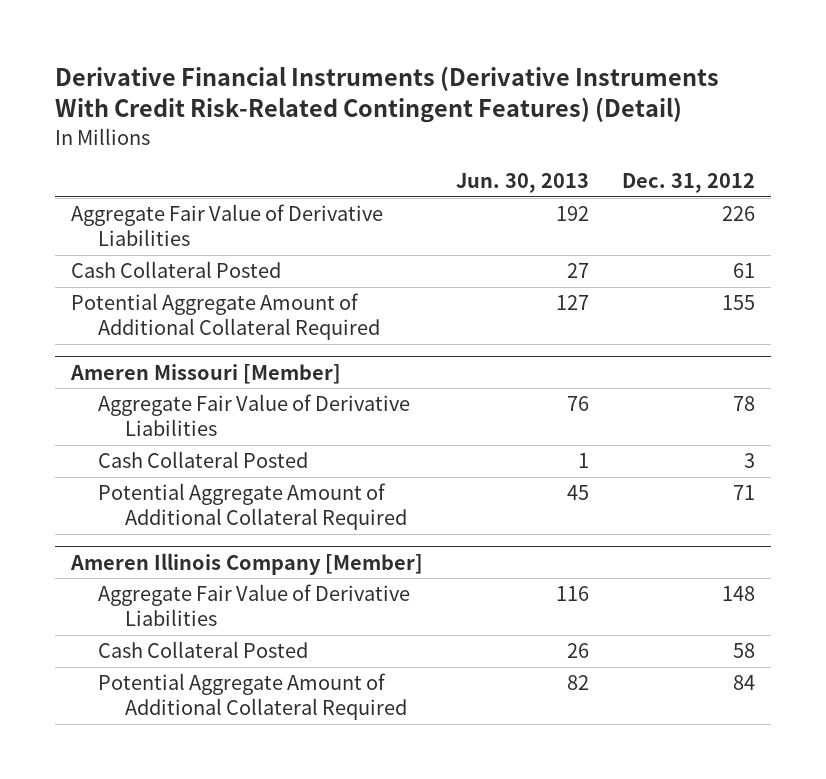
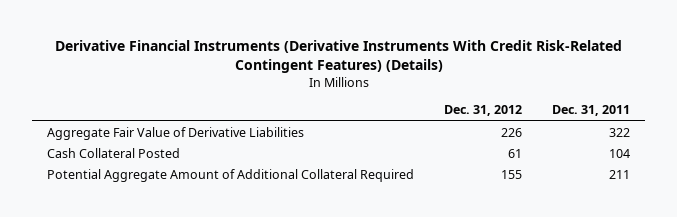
[54,65,719,124] Derivative Financial Instruments (Derivative Instruments With Credit Risk-Related Contingent Features) (Detail) -> [54,40,622,74] Derivative Financial Instruments (Derivative Instruments With Credit Risk-Related Contingent Features) (Details)
[455,173,589,194] Jun. 30, 2013 -> none
none -> [552,105,631,117] Dec. 31, 2011
[70,363,342,384] Ameren Missouri [Member] -> none
[98,394,411,437] Aggregate Fair Value of Derivative Liabilities -> none
[98,451,309,469] Cash Collateral Posted -> none
[98,483,408,531] Potential Aggregate Amount of Additional Collateral Required -> none
[70,552,424,575] Ameren Illinois Company [Member] -> none
[98,584,411,627] Aggregate Fair Value of Derivative Liabilities -> none
[98,641,309,659] Cash Collateral Posted -> none
[98,673,408,721] Potential Aggregate Amount of Additional Collateral Required -> none

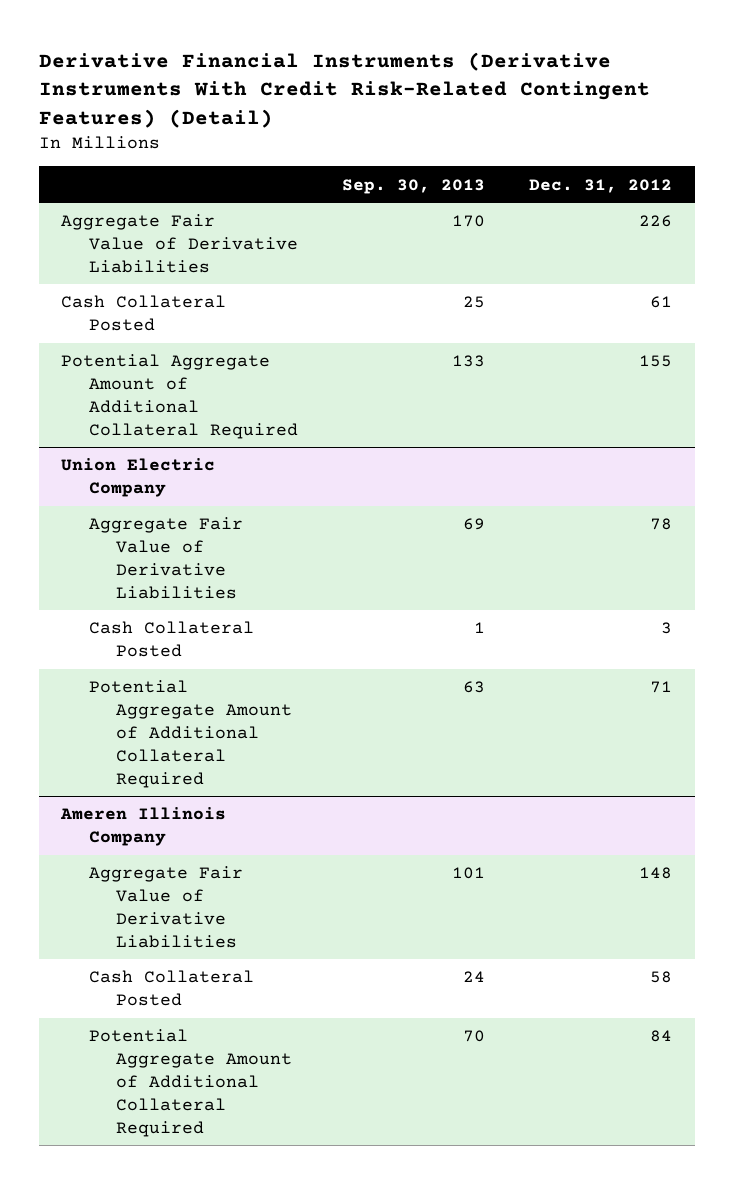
[54,40,622,74] Derivative Financial Instruments (Derivative Instruments With Credit Risk-Related Contingent Features) (Details) -> [38,51,650,128] Derivative Financial Instruments (Derivative Instruments With Credit Risk-Related Contingent Features) (Detail)
[552,105,631,117] Dec. 31, 2011 -> none
none -> [342,178,486,194] Sep. 30, 2013
none -> [60,458,215,498] Union Electric Company
none -> [88,517,243,599] Aggregate Fair Value of Derivative Liabilities
none -> [88,621,254,658] Cash Collateral Posted
none -> [88,680,293,788] Potential Aggregate Amount of Additional Collateral Required
none -> [59,807,226,847] Ameren Illinois Company
none -> [88,866,243,948] Aggregate Fair Value of Derivative Liabilities
none -> [88,970,254,1007] Cash Collateral Posted
none -> [88,1029,293,1137] Potential Aggregate Amount of Additional Collateral Required

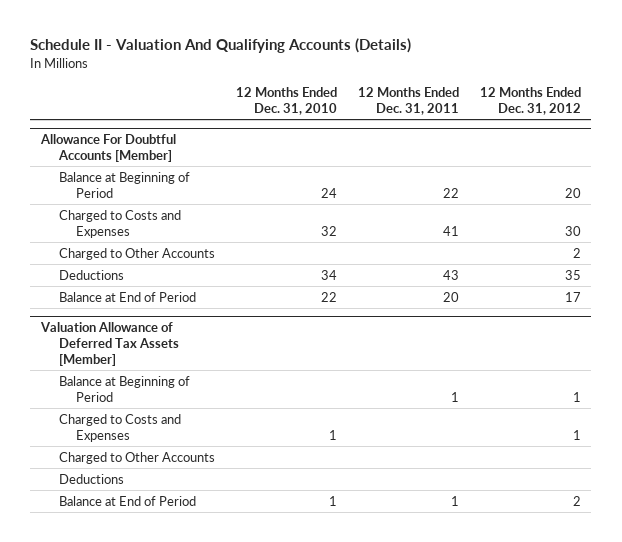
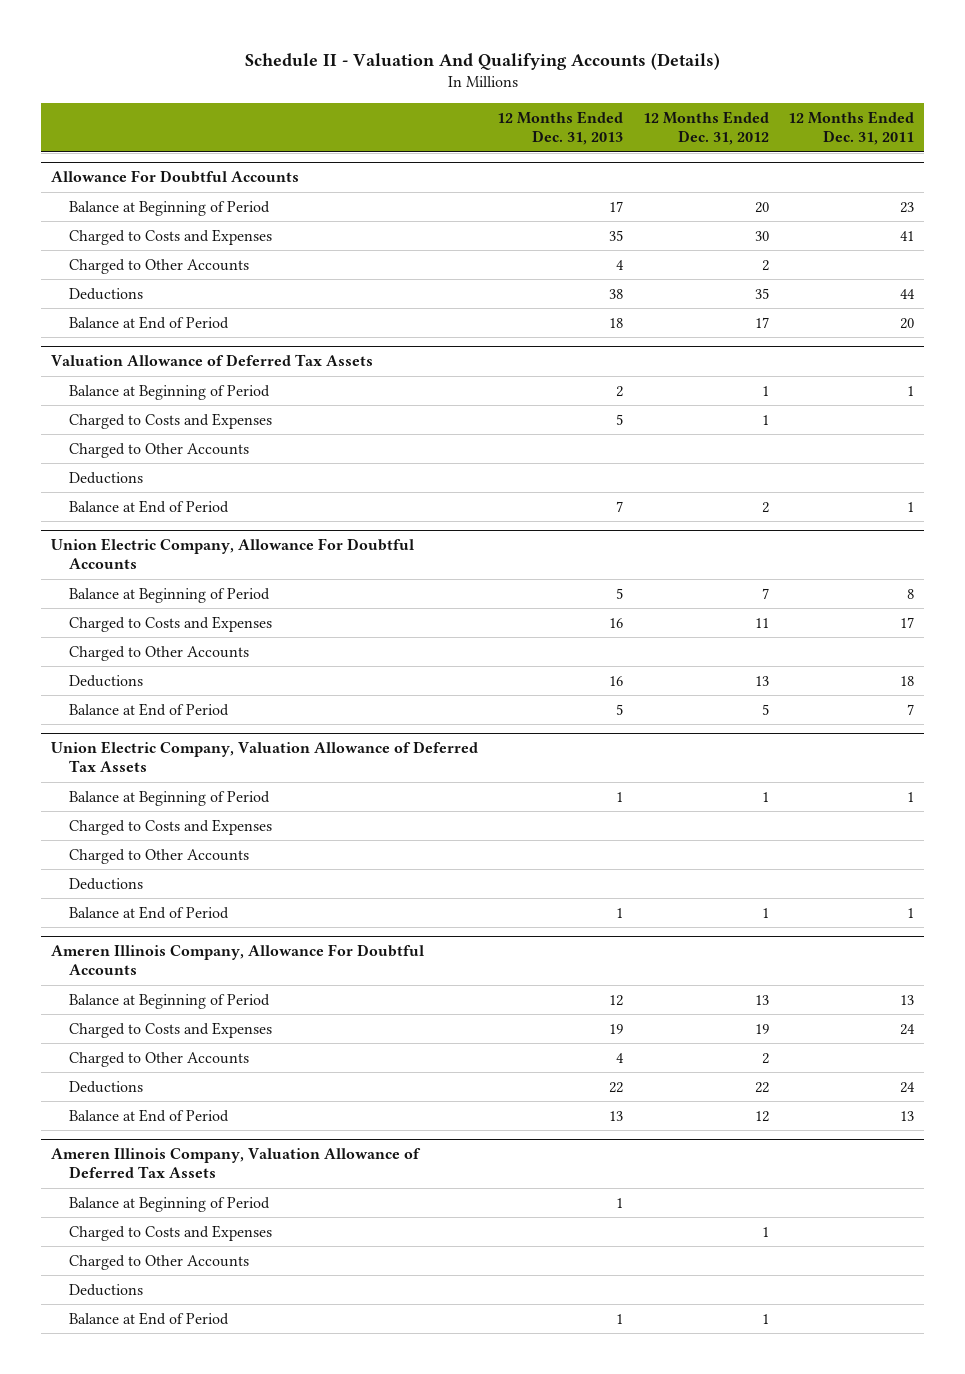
[235,86,337,115] 12 Months Ended Dec. 31, 2010 -> none
none -> [497,110,624,146] 12 Months Ended Dec. 31, 2013
[40,133,177,162] Allowance For Doubtful Accounts [Member] -> [50,170,299,184] Allowance For Doubtful Accounts
[442,187,459,198] 22 -> [900,201,915,213] 23
[442,269,459,280] 43 -> [900,288,916,299] 44
[40,321,179,366] Valuation Allowance of Deferred Tax Assets [Member] -> [50,354,373,367] Valuation Allowance of Deferred Tax Assets
none -> [50,538,414,570] Union Electric Company, Allowance For Doubtful Accounts
none -> [68,587,270,603] Balance at Beginning of Period
none -> [68,615,272,632] Charged to Costs and Expenses
none -> [68,645,249,661] Charged to Other Accounts
none -> [68,674,143,687] Deductions
none -> [68,702,229,716] Balance at End of Period
none -> [50,741,478,773] Union Electric Company, Valuation Allowance of Deferred Tax Assets
none -> [68,790,270,806] Balance at Beginning of Period
none -> [68,818,272,835] Charged to Costs and Expenses
none -> [68,848,249,864] Charged to Other Accounts
none -> [68,877,143,890] Deductions
none -> [68,905,229,919] Balance at End of Period
none -> [50,944,424,976] Ameren Illinois Company, Allowance For Doubtful Accounts
none -> [68,993,270,1009] Balance at Beginning of Period
none -> [68,1021,272,1038] Charged to Costs and Expenses
none -> [68,1051,249,1067] Charged to Other Accounts
none -> [68,1080,143,1093] Deductions
none -> [68,1108,229,1122] Balance at End of Period
none -> [50,1148,421,1179] Ameren Illinois Company, Valuation Allowance of Deferred Tax Assets
none -> [68,1196,270,1212] Balance at Beginning of Period
none -> [68,1224,272,1241] Charged to Costs and Expenses
none -> [68,1254,249,1270] Charged to Other Accounts
none -> [68,1283,143,1296] Deductions
none -> [68,1311,229,1325] Balance at End of Period

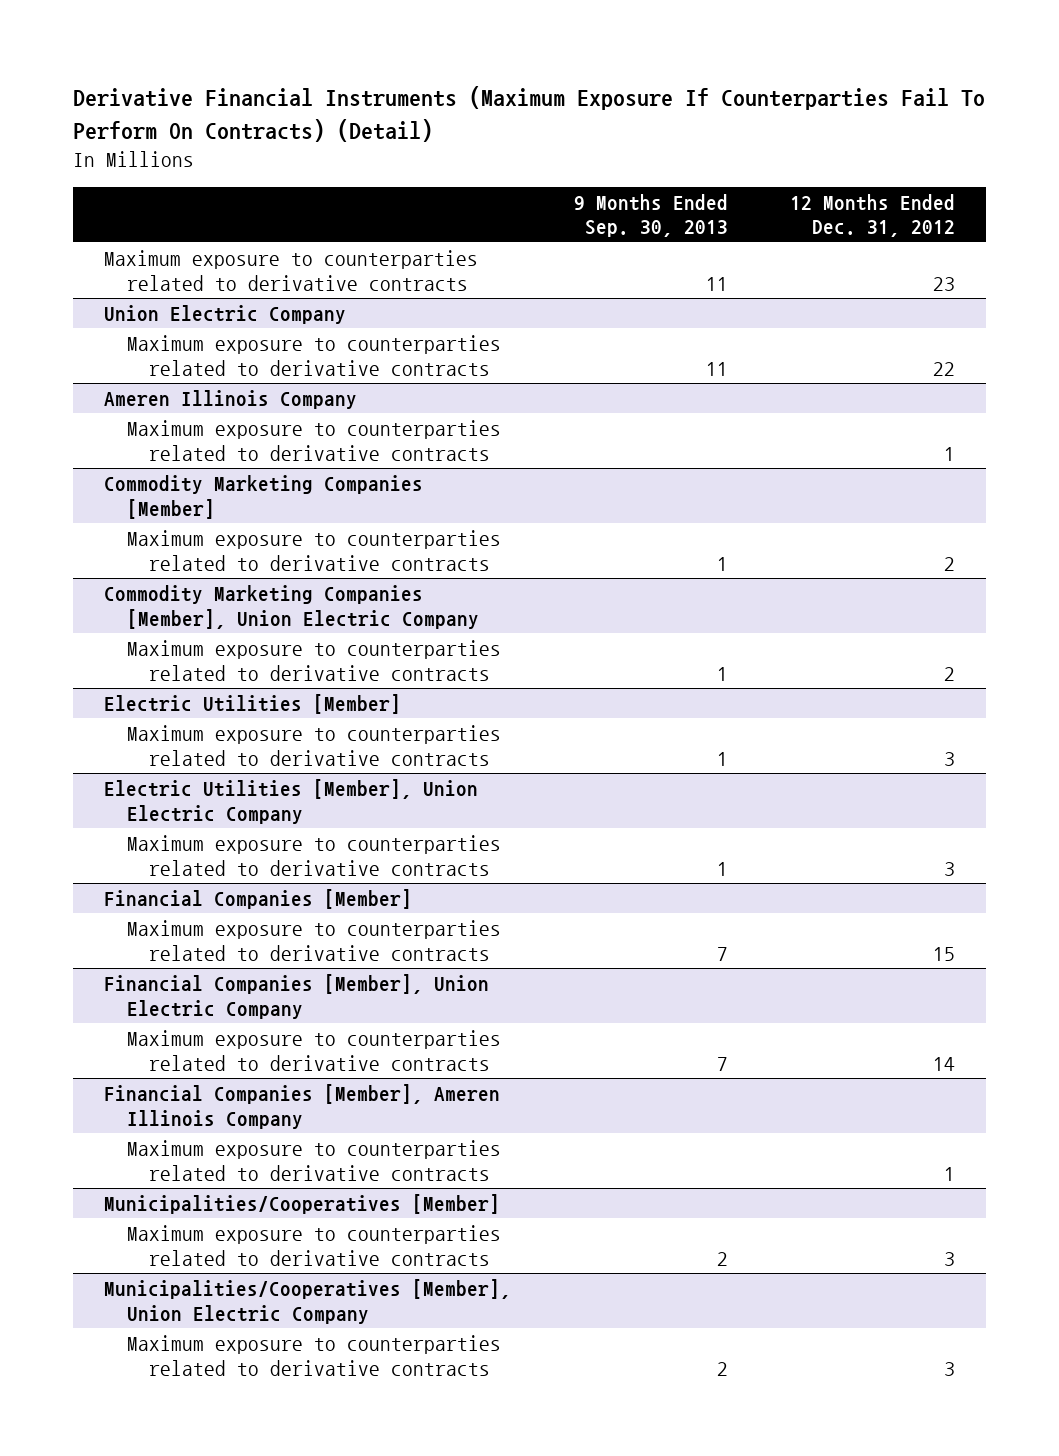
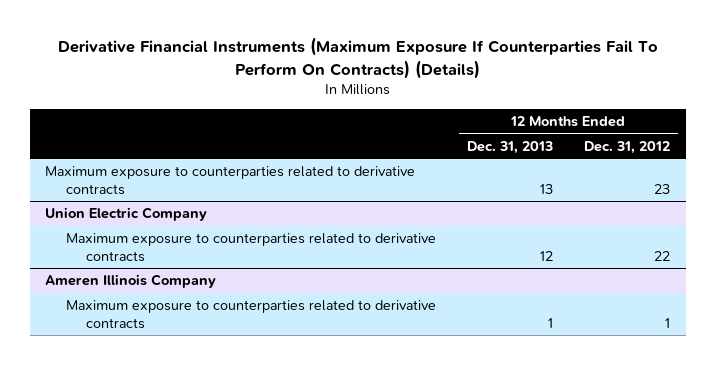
[72,86,985,142] Derivative Financial Instruments (Maximum Exposure If Counterparties Fail To Perform On Contracts) (Detail) -> [57,37,658,79] Derivative Financial Instruments (Maximum Exposure If Counterparties Fail To Perform On Contracts) (Details)
[573,193,728,238] 9 Months Ended Sep. 30, 2013 -> none
none -> [466,140,553,154] Dec. 31, 2013
[103,474,423,519] Commodity Marketing Companies [Member] -> none
[126,529,501,571] Maximum exposure to counterparties related to derivative contracts -> none
[103,584,479,629] Commodity Marketing Companies [Member], Union Electric Company -> none
[126,639,501,681] Maximum exposure to counterparties related to derivative contracts -> none
[103,693,401,714] Electric Utilities [Member] -> none
[126,724,501,766] Maximum exposure to counterparties related to derivative contracts -> none
[103,778,478,824] Electric Utilities [Member], Union Electric Company -> none
[126,834,501,876] Maximum exposure to counterparties related to derivative contracts -> none
[103,888,412,909] Financial Companies [Member] -> none
[126,919,501,961] Maximum exposure to counterparties related to derivative contracts -> none
[103,973,489,1019] Financial Companies [Member], Union Electric Company -> none
[126,1029,501,1071] Maximum exposure to counterparties related to derivative contracts -> none
[103,1083,500,1129] Financial Companies [Member], Ameren Illinois Company -> none
[126,1139,501,1181] Maximum exposure to counterparties related to derivative contracts -> none
[103,1193,500,1214] Municipalities/Cooperatives [Member] -> none
[126,1224,501,1266] Maximum exposure to counterparties related to derivative contracts -> none
[103,1278,511,1324] Municipalities/Cooperatives [Member], Union Electric Company -> none
[126,1334,501,1376] Maximum exposure to counterparties related to derivative contracts -> none

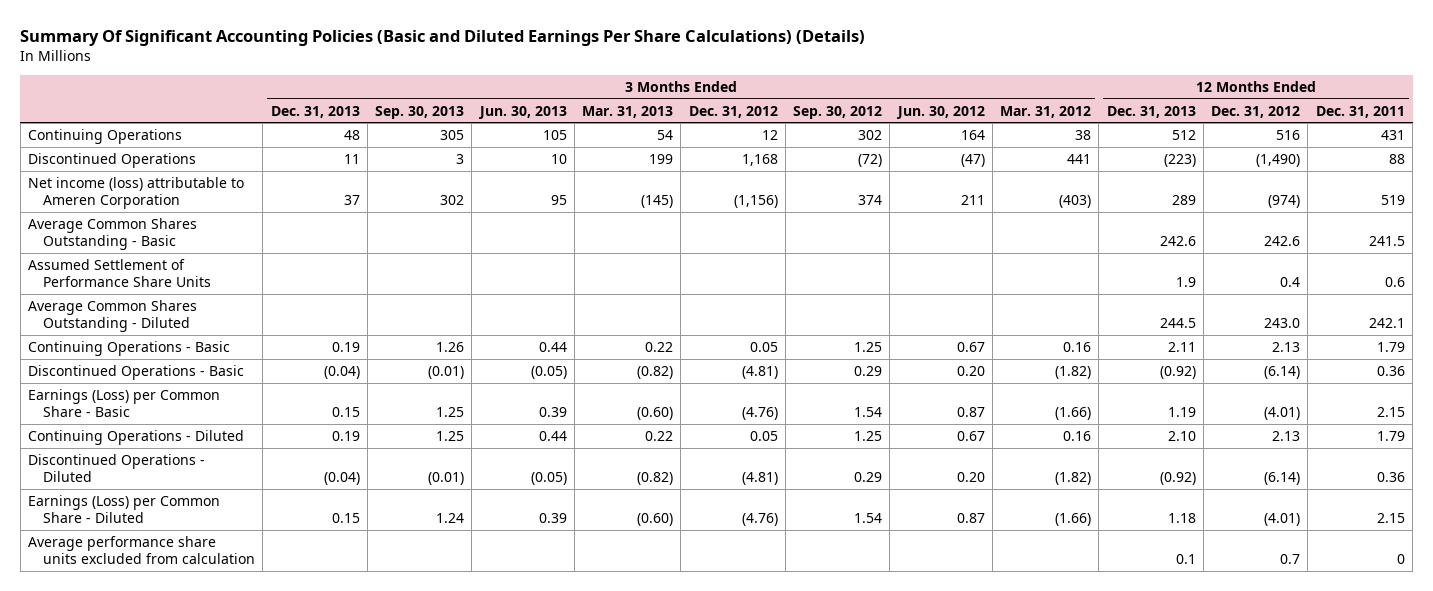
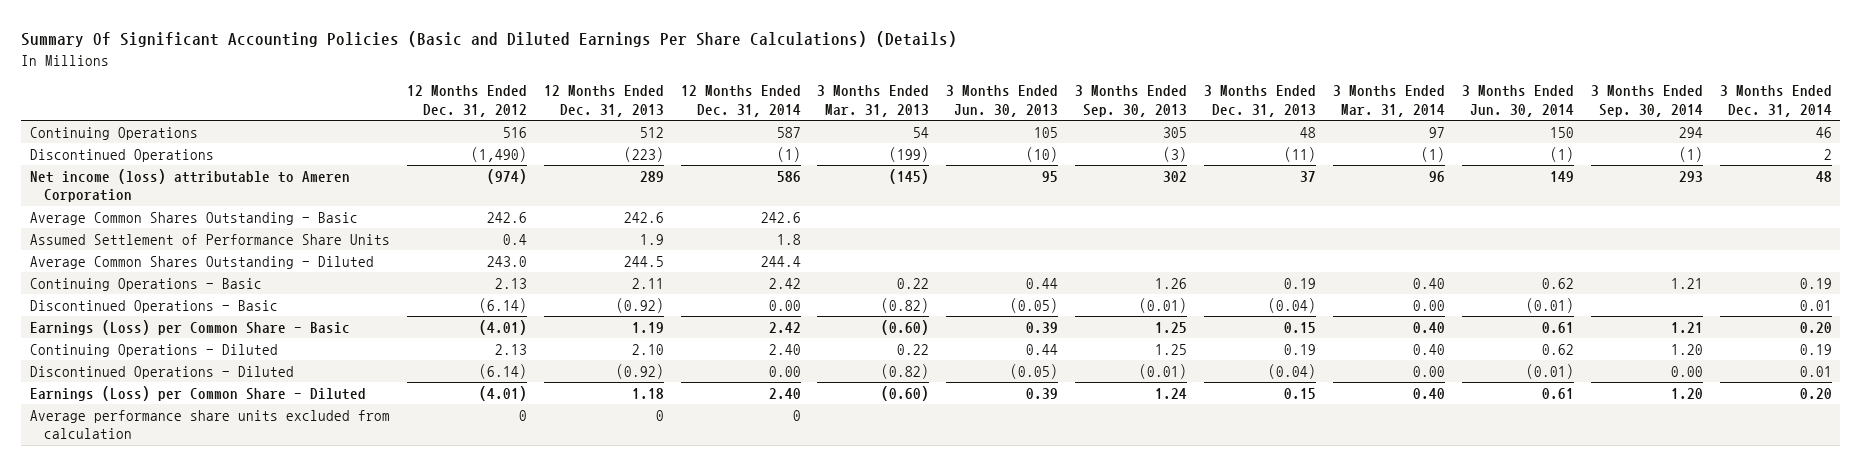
[688,105,778,118] Dec. 31, 2012 -> none
[793,105,883,119] Sep. 30, 2012 -> none
[895,105,985,119] Jun. 30, 2012 -> none
[1000,105,1092,118] Mar. 31, 2012 -> none
[1315,105,1405,118] Dec. 31, 2011 -> none
none -> [680,85,801,117] 12 Months Ended Dec. 31, 2014
none -> [1333,85,1446,117] 3 Months Ended Mar. 31, 2014
none -> [1462,85,1575,117] 3 Months Ended Jun. 30, 2014
none -> [1590,85,1703,117] 3 Months Ended Sep. 30, 2014
none -> [1719,85,1832,117] 3 Months Ended Dec. 31, 2014
[343,153,360,164] 11 -> [1284,146,1317,162] (11)
[456,153,465,164] 3 -> [1163,146,1188,162] (3)
[550,153,567,164] 10 -> [1026,146,1059,162] (10)
[649,153,674,164] 199 -> [889,146,930,162] (199)
[1175,554,1196,565] 0.1 -> [655,409,664,421] 0
[1280,554,1301,565] 0.7 -> [518,409,527,421] 0

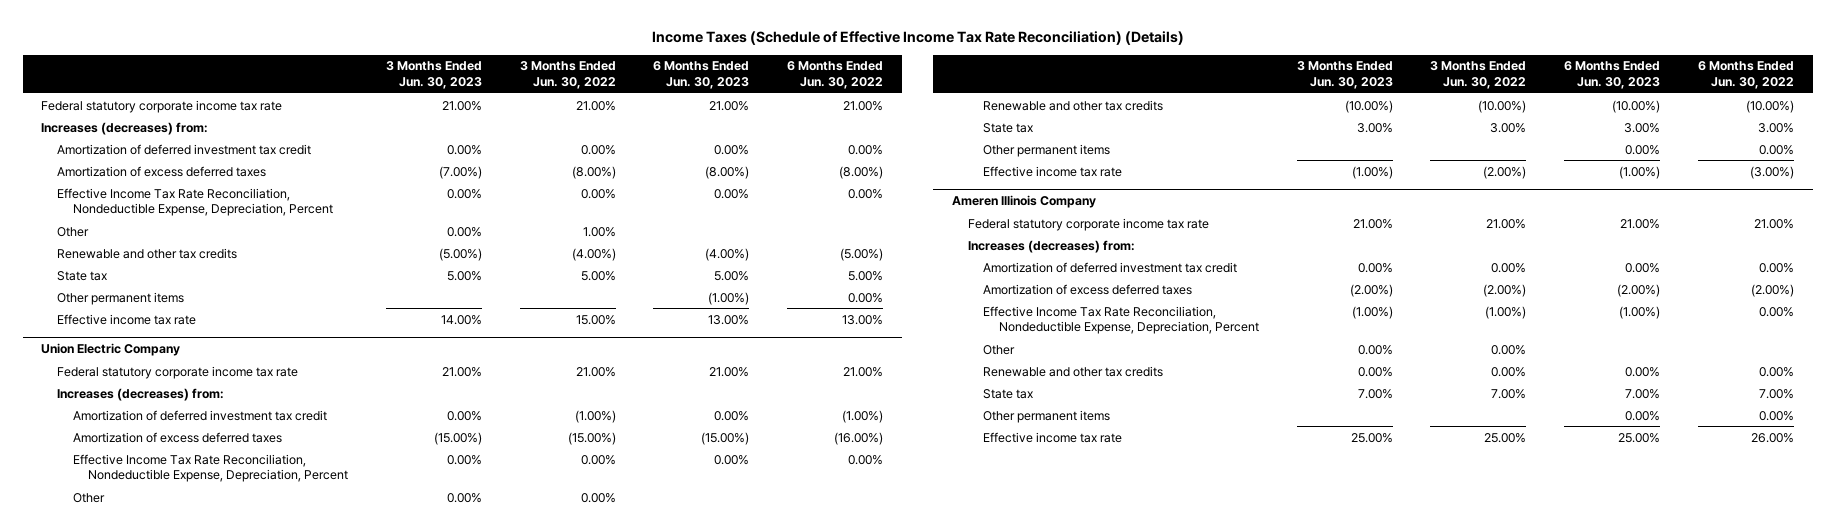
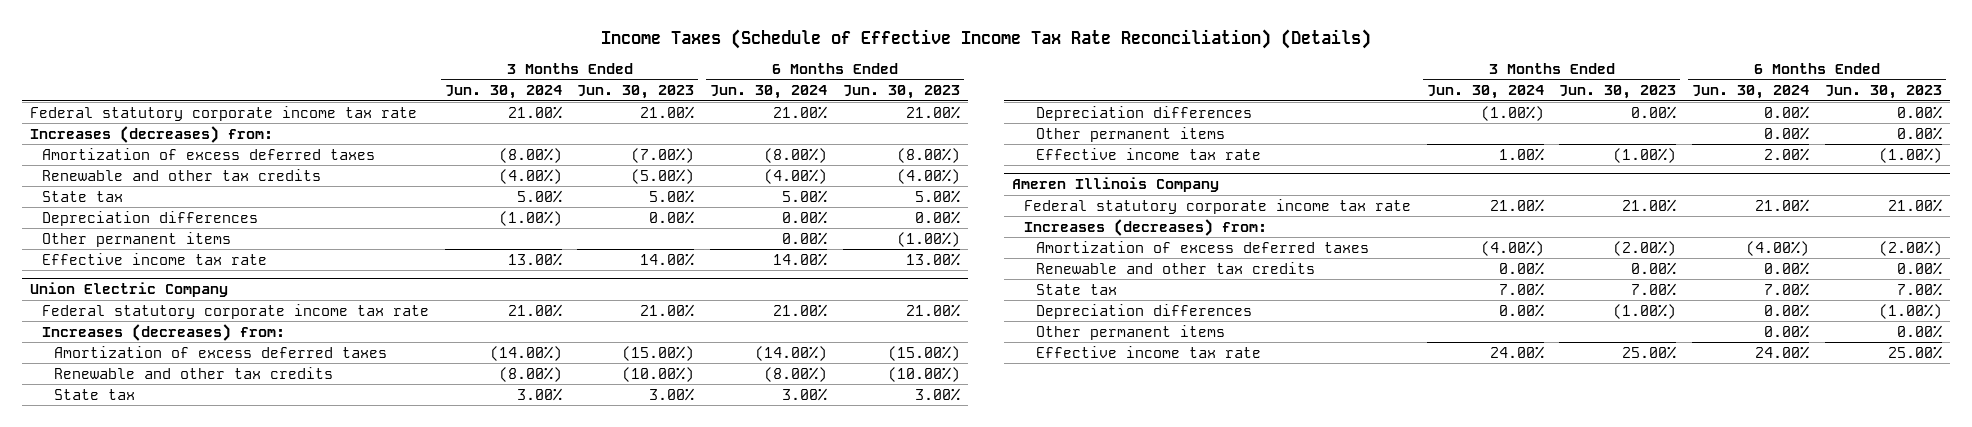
[519,61,616,89] 3 Months Ended Jun. 30, 2022 -> none
[787,61,884,89] 6 Months Ended Jun. 30, 2022 -> none
none -> [444,85,562,100] Jun. 30, 2024
none -> [710,85,828,100] Jun. 30, 2024
[56,143,311,155] Amortization of deferred investment tax credit -> none
[56,187,333,217] Effective Income Tax Rate Reconciliation, Nondeductible Expense, Depreciation, Percent -> none
[56,226,89,237] Other -> none
none -> [41,210,258,226] Depreciation differences
[72,409,327,421] Amortization of deferred investment tax credit -> none
[72,453,349,483] Effective Income Tax Rate Reconciliation, Nondeductible Expense, Depreciation, Percent -> none
[72,492,105,503] Other -> none
none -> [1036,105,1253,121] Depreciation differences
[983,261,1238,273] Amortization of deferred investment tax credit -> none
[983,305,1259,335] Effective Income Tax Rate Reconciliation, Nondeductible Expense, Depreciation, Percent -> none
[983,344,1016,355] Other -> none
none -> [1036,303,1253,319] Depreciation differences

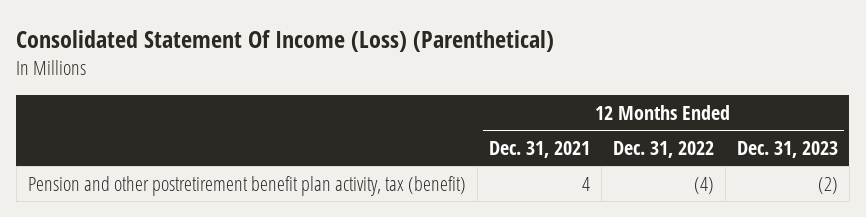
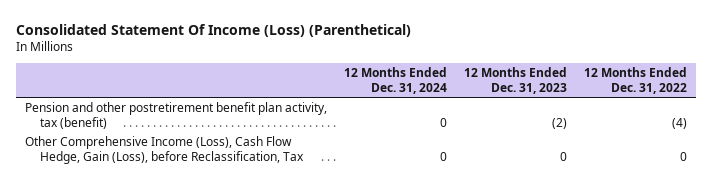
[488,140,590,158] Dec. 31, 2021 -> none
none -> [344,67,448,95] 12 Months Ended Dec. 31, 2024
none -> [24,135,304,164] Other Comprehensive Income (Loss), Cash Flow Hedge, Gain (Loss), before Reclassification, Tax

